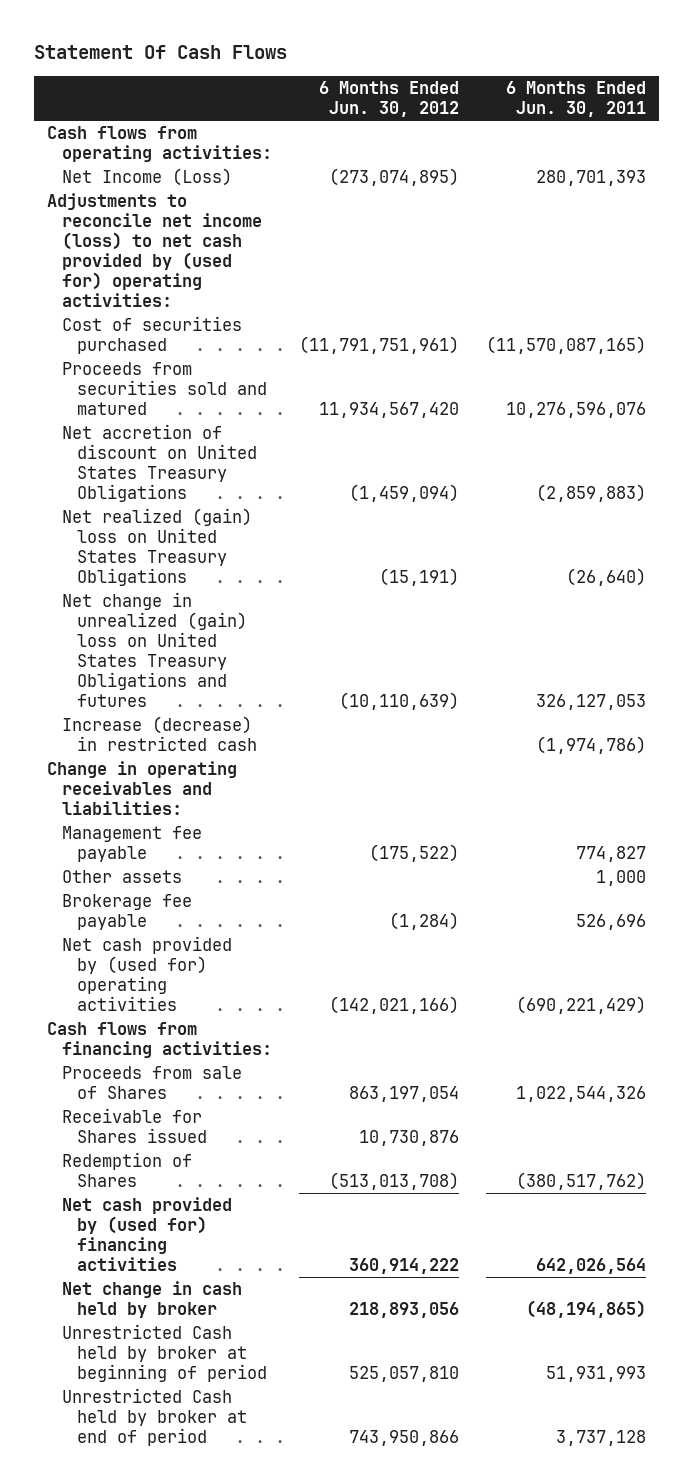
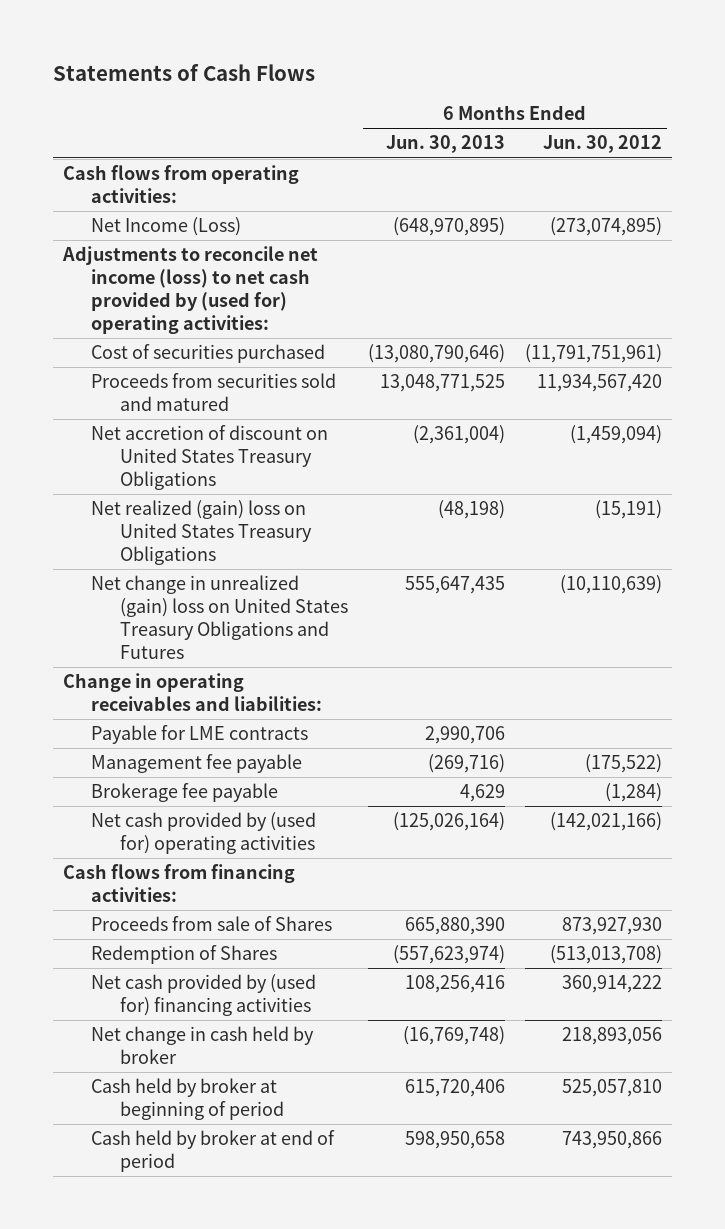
[33,45,287,60] Statement Of Cash Flows -> [53,63,316,81] Statements of Cash Flows
[505,81,646,118] 6 Months Ended Jun. 30, 2011 -> none
none -> [385,135,505,154] Jun. 30, 2013
[62,716,258,752] Increase (decrease) in restricted cash -> none
[62,592,248,708] Net change in unrealized (gain) loss on United States Treasury Obligations and futures -> [91,575,348,660] Net change in unrealized (gain) loss on United States Treasury Obligations and Futures
none -> [91,725,309,745] Payable for LME contracts
[62,870,183,884] Other assets -> none
[62,1108,208,1144] Receivable for Shares issued -> none
[348,1086,459,1103] 863,197,054 -> [561,917,662,936] 873,927,930
[62,1324,268,1383] Unrestricted Cash held by broker at beginning of period -> [91,1078,284,1121] Cash held by broker at beginning of period
[62,1388,248,1447] Unrestricted Cash held by broker at end of period -> [91,1130,336,1173] Cash held by broker at end of period

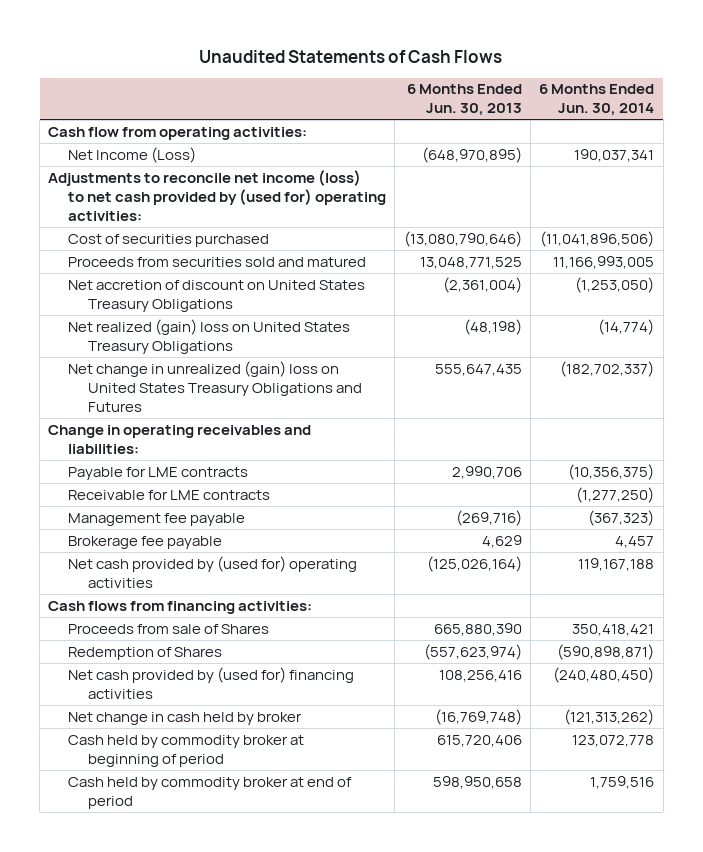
[53,63,316,81] Statements of Cash Flows -> [199,49,503,63] Unaudited Statements of Cash Flows
[542,135,662,154] Jun. 30, 2012 -> none
none -> [539,84,655,117] 6 Months Ended Jun. 30, 2014
[63,165,300,204] Cash flows from operating activities: -> [48,126,308,140] Cash flow from operating activities:
none -> [68,489,271,500] Receivable for LME contracts
[91,1078,284,1121] Cash held by broker at beginning of period -> [68,734,305,767] Cash held by commodity broker at beginning of period
[91,1130,336,1173] Cash held by broker at end of period -> [68,776,353,809] Cash held by commodity broker at end of period

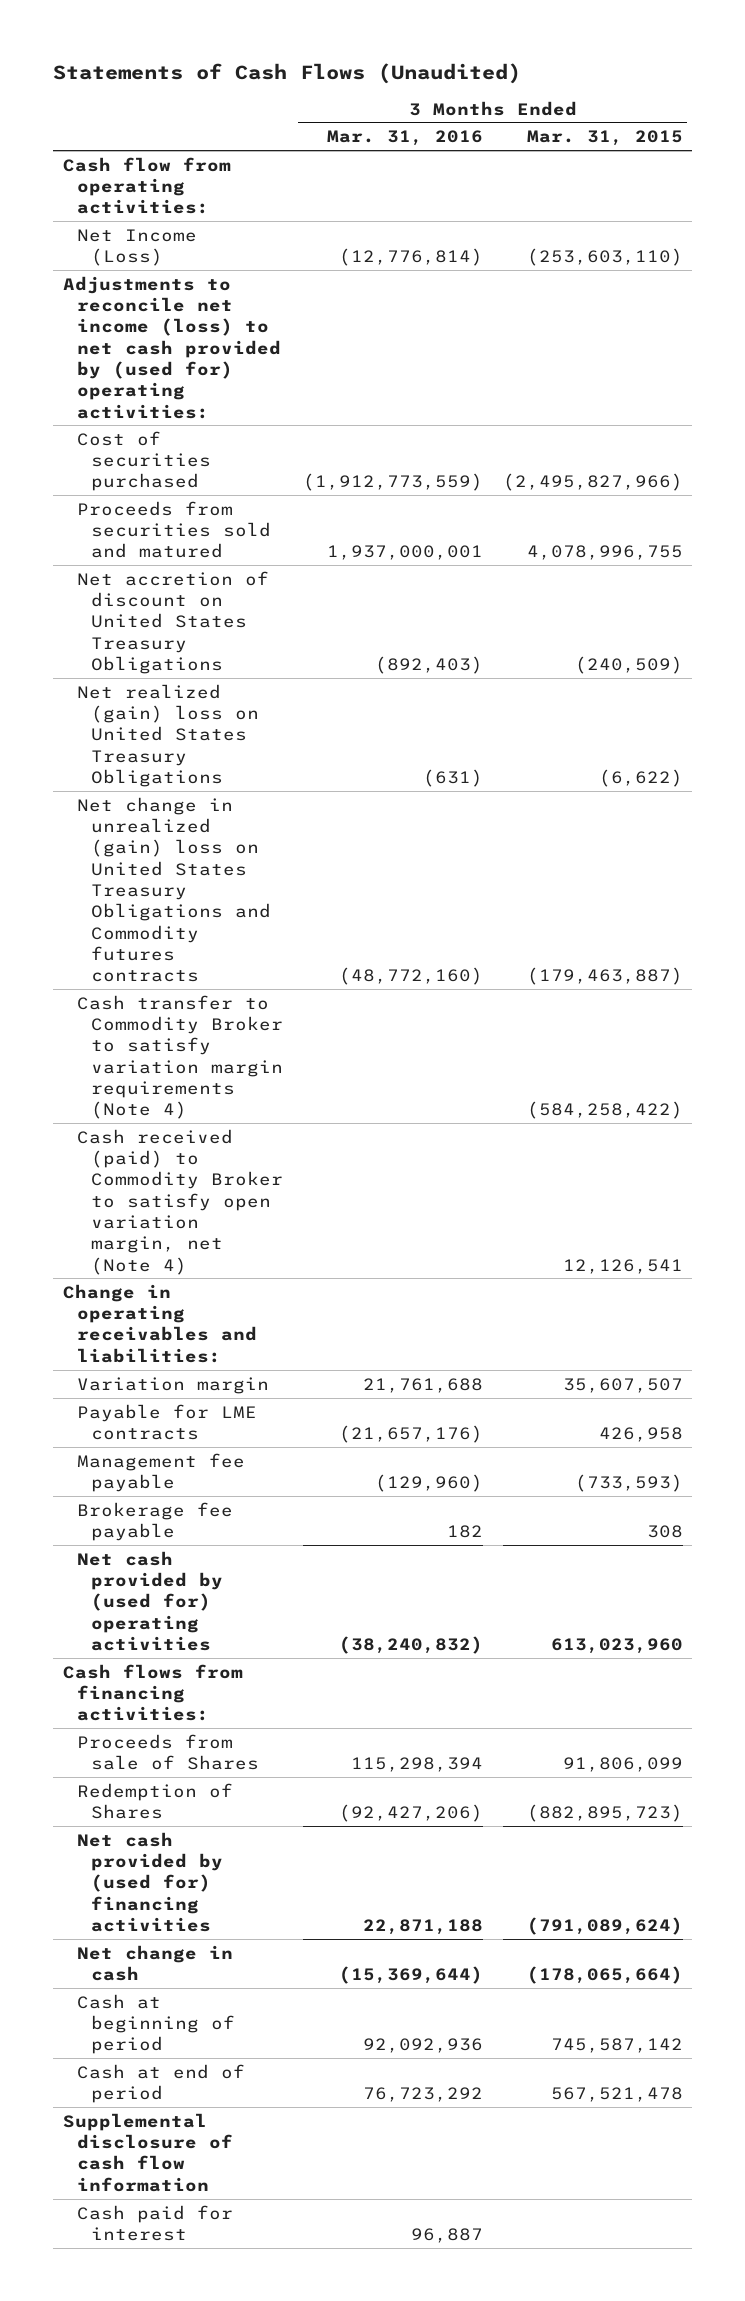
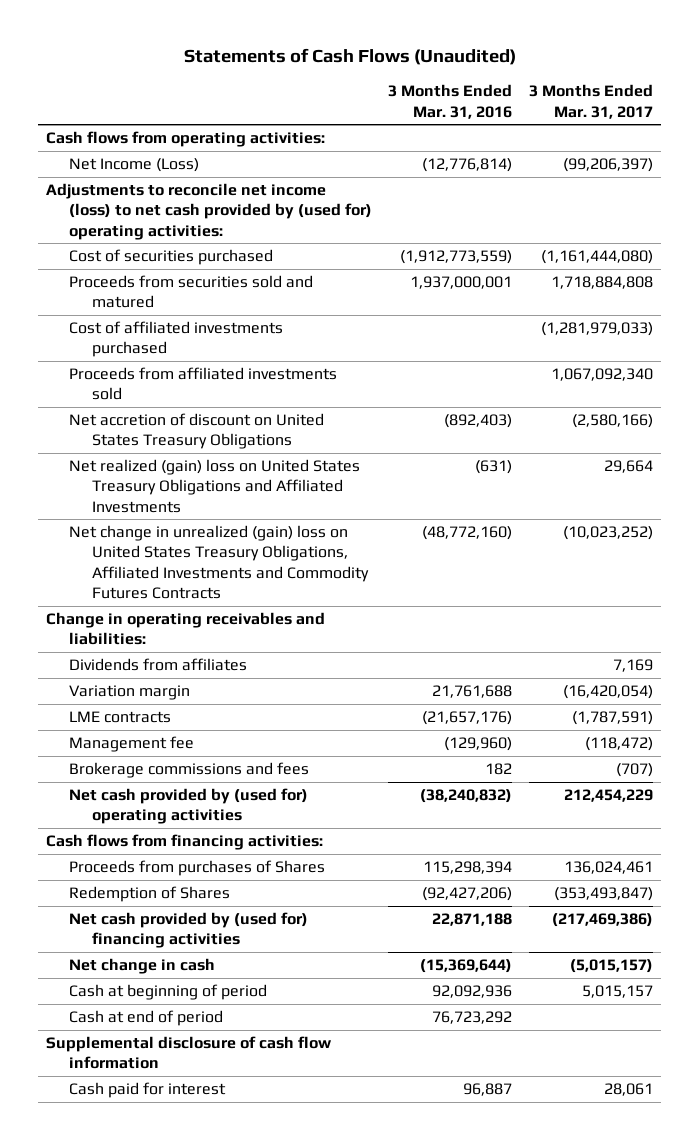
[526,130,683,147] Mar. 31, 2015 -> none
none -> [529,84,654,119] 3 Months Ended Mar. 31, 2017
[62,156,231,215] Cash flow from operating activities: -> [45,131,325,148] Cash flows from operating activities:
none -> [68,321,283,358] Cost of affiliated investments purchased
none -> [68,367,337,401] Proceeds from affiliated investments sold
[77,994,284,1120] Cash transfer to Commodity Broker to satisfy variation margin requirements (Note 4) -> none
[77,1128,284,1275] Cash received (paid) to Commodity Broker to satisfy open variation margin, net (Note 4) -> none
[77,683,260,787] Net realized (gain) loss on United States Treasury Obligations -> [68,459,360,513] Net realized (gain) loss on United States Treasury Obligations and Affiliated Investments
[77,796,272,983] Net change in unrealized (gain) loss on United States Treasury Obligations and Commodity futures contracts -> [68,525,369,599] Net change in unrealized (gain) loss on United States Treasury Obligations, Affiliated Investments and Commodity Futures Contracts
none -> [68,658,247,672] Dividends from affiliates
[77,1403,258,1440] Payable for LME contracts -> [68,711,171,724] LME contracts
[77,1452,246,1492] Management fee payable -> [68,736,194,753] Management fee
[77,1501,234,1541] Brokerage fee payable -> [68,762,309,779] Brokerage commissions and fees
[77,1733,260,1770] Proceeds from sale of Shares -> [68,860,325,877] Proceeds from purchases of Shares

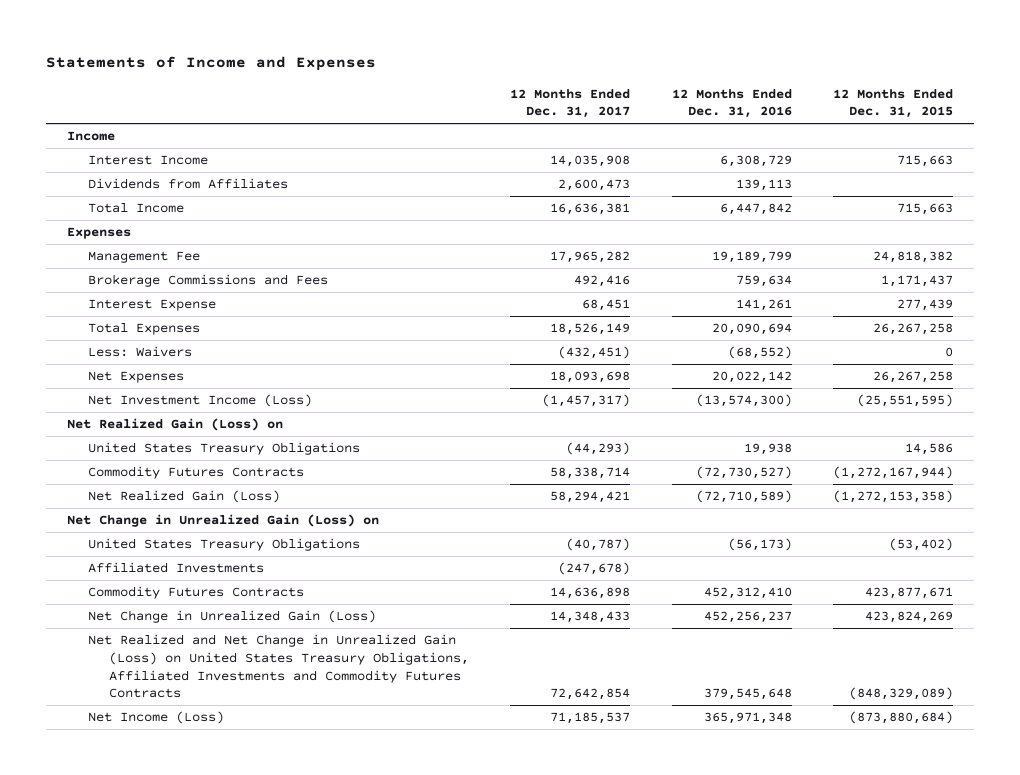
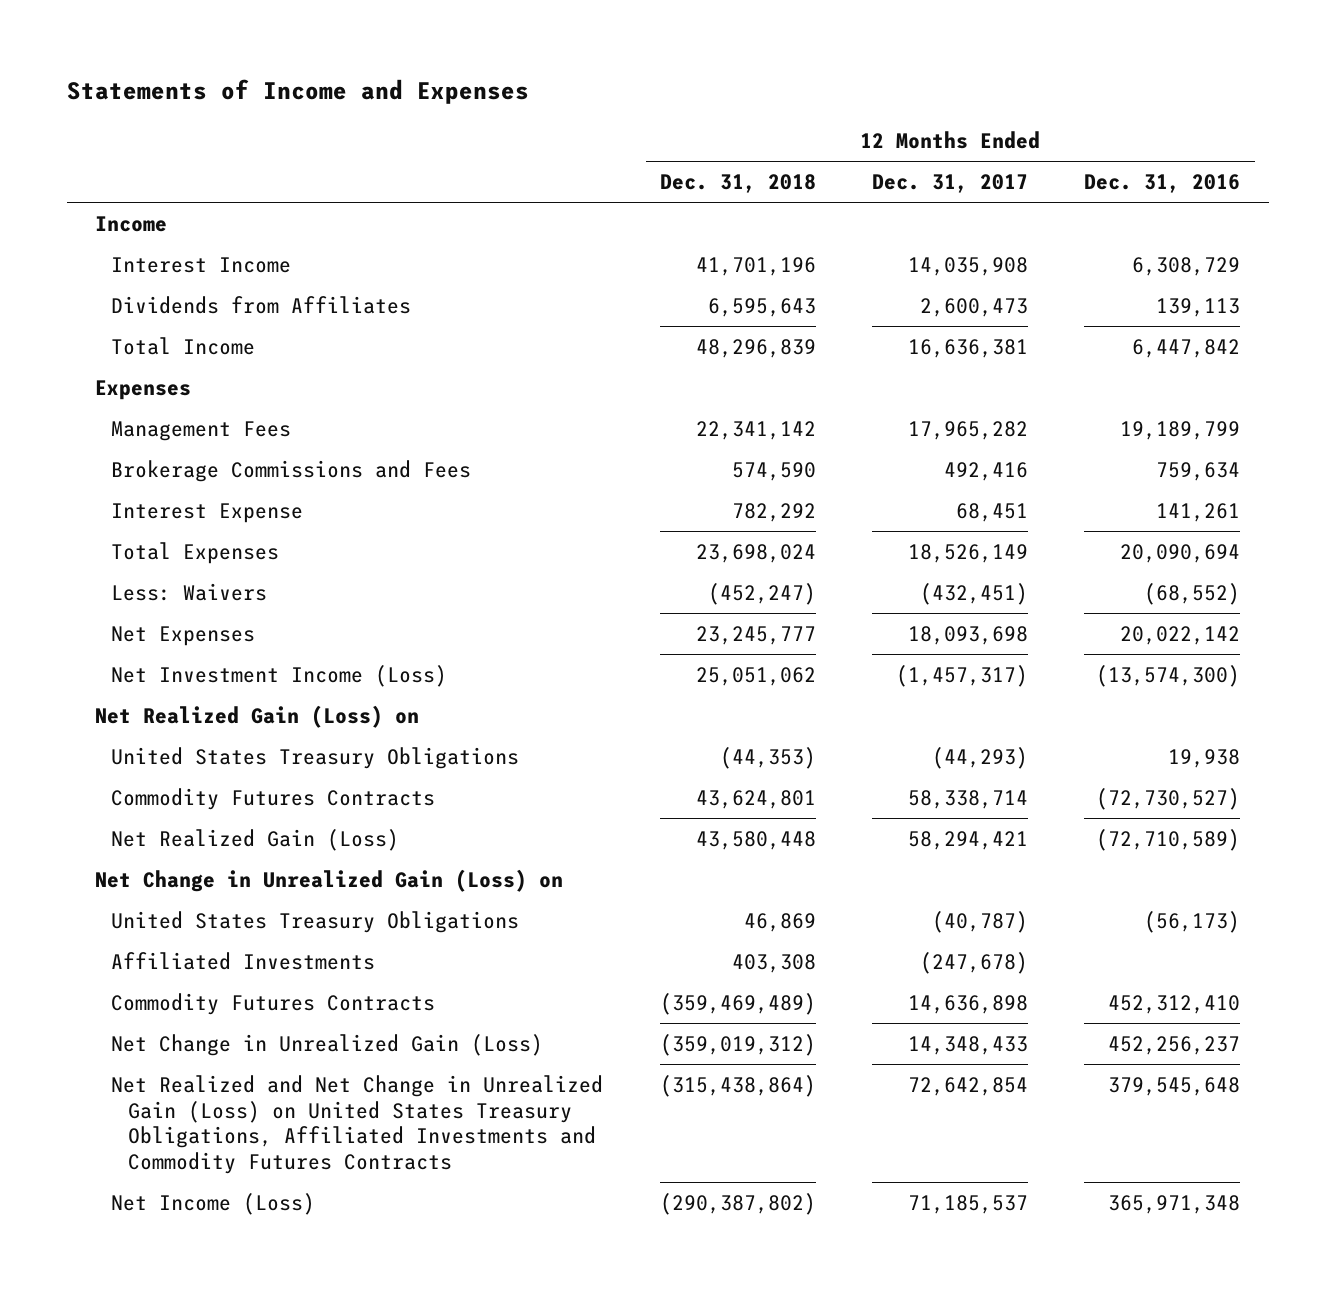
[833,88,954,119] 12 Months Ended Dec. 31, 2015 -> none
none -> [659,174,816,194] Dec. 31, 2018
[87,251,200,264] Management Fee -> [111,420,292,441] Management Fees

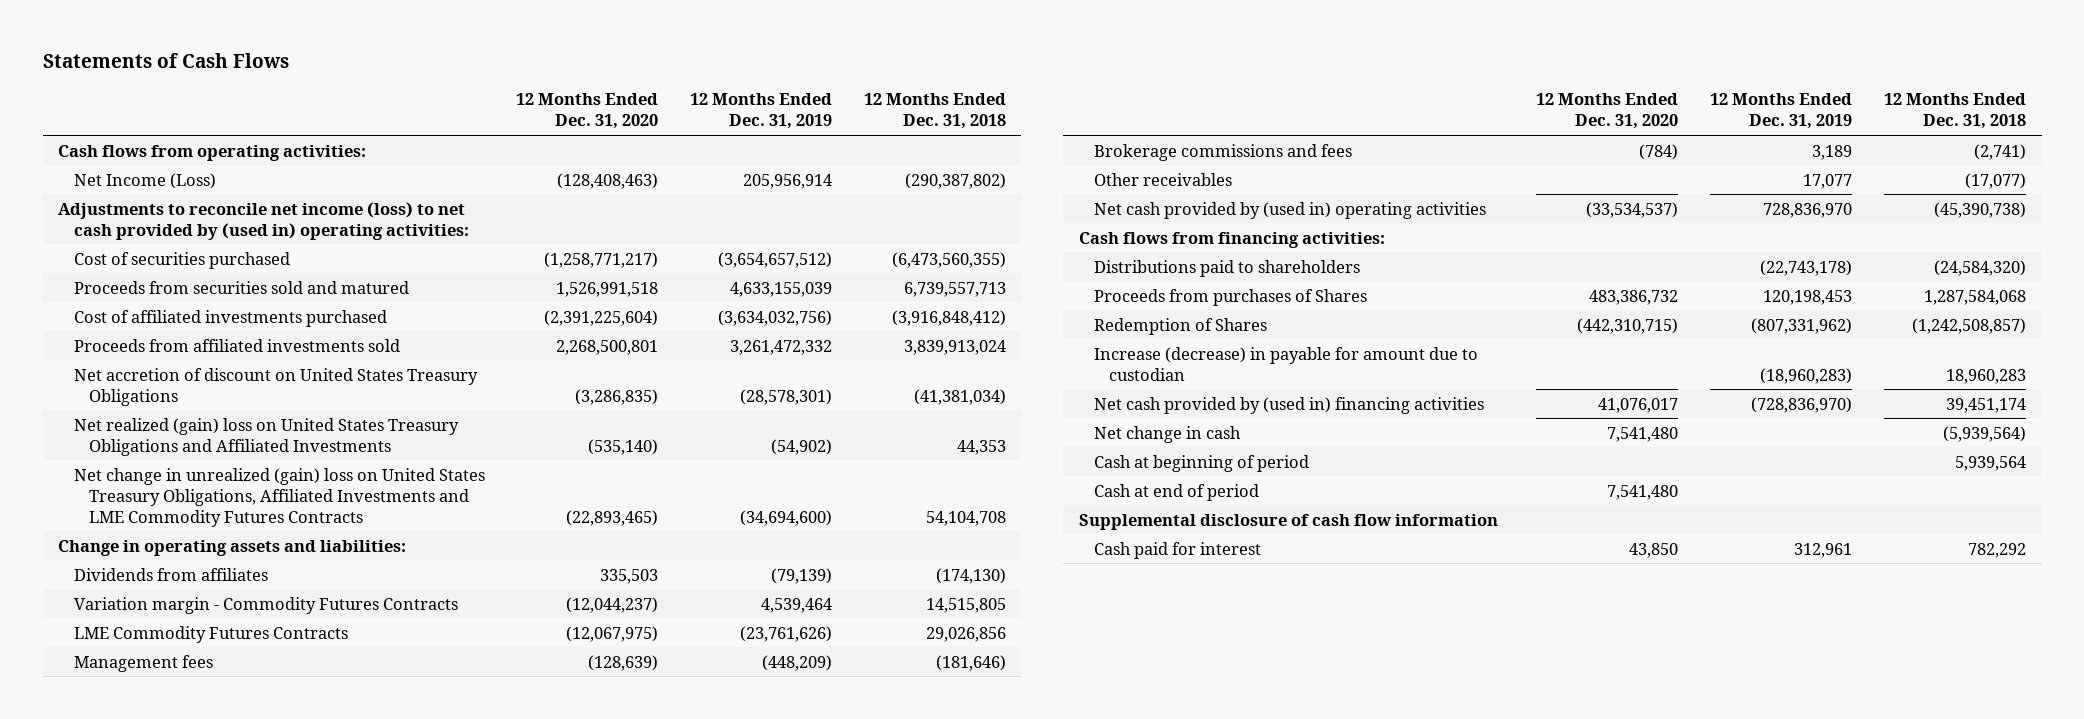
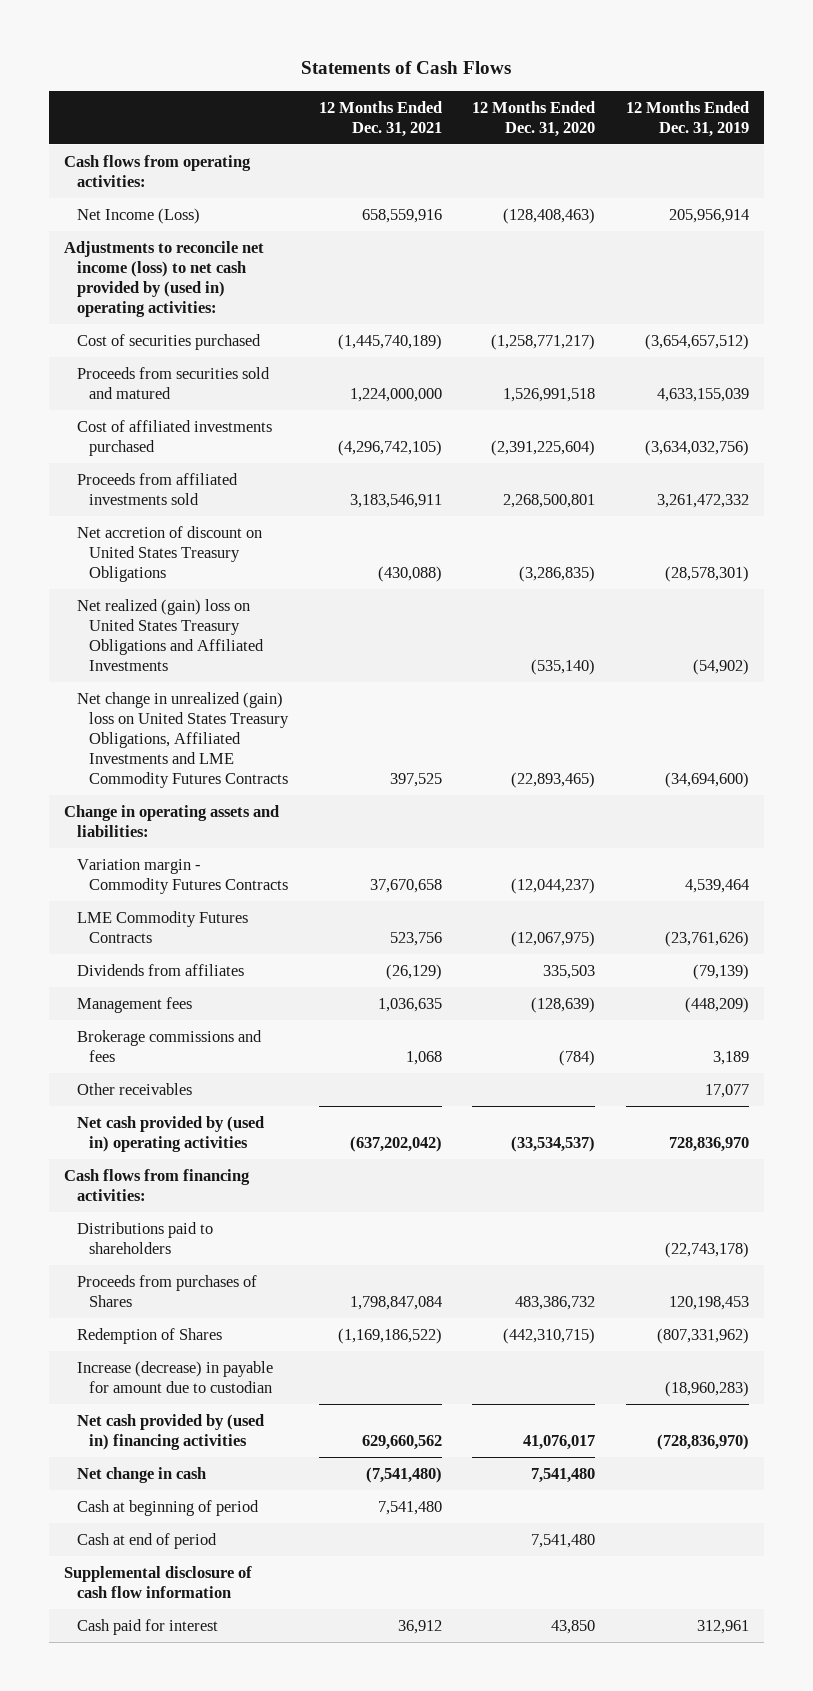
[863,93,1006,130] 12 Months Ended Dec. 31, 2018 -> none
none -> [318,100,442,137] 12 Months Ended Dec. 31, 2021
[73,567,268,581] Dividends from affiliates -> [76,963,244,976] Dividends from affiliates

